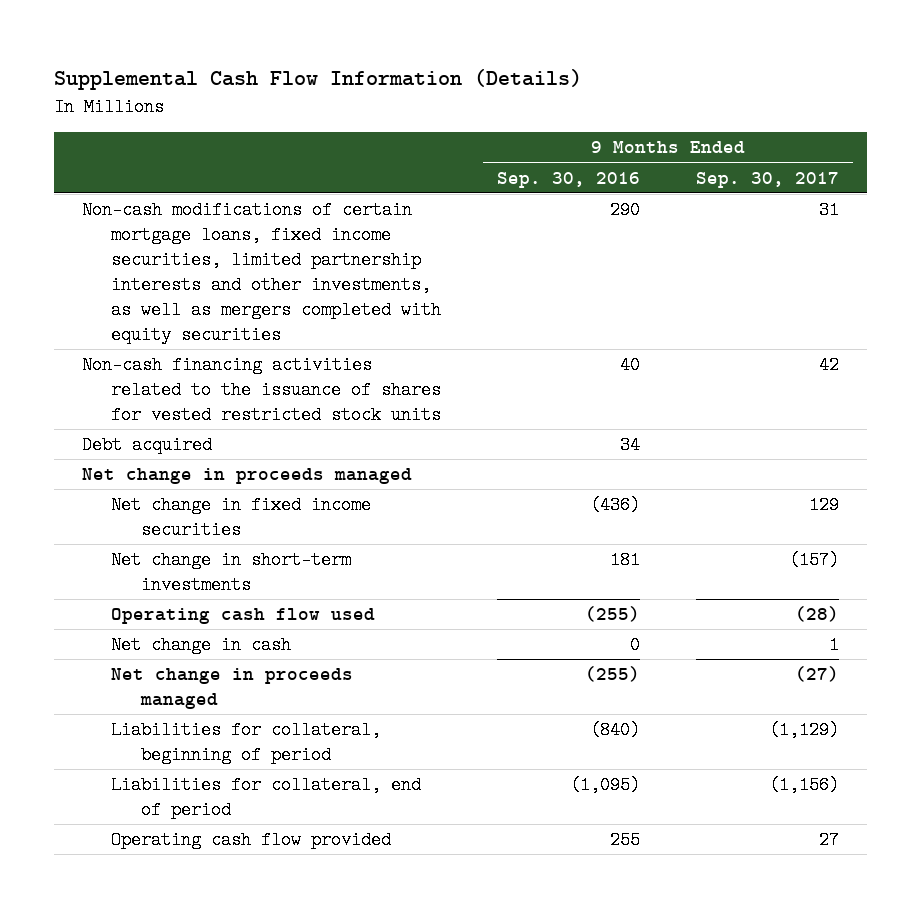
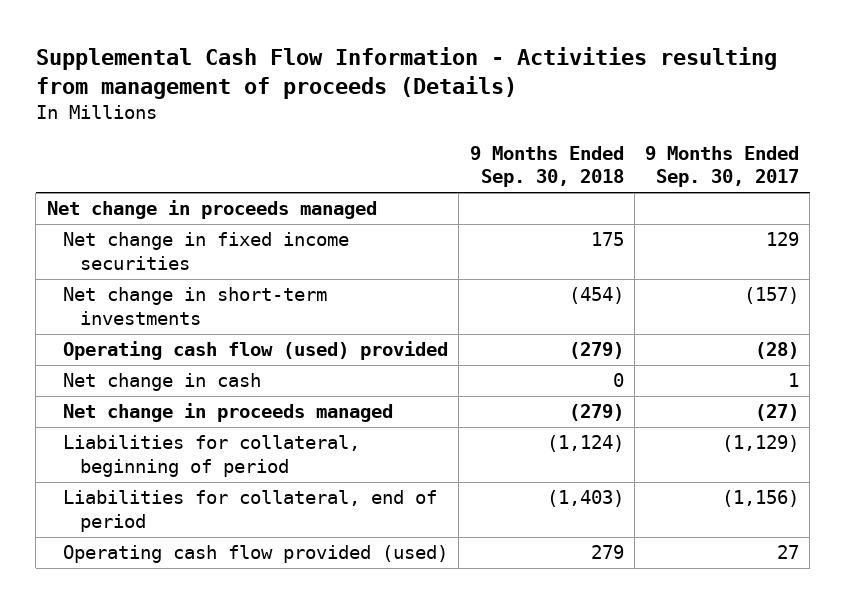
[53,68,582,90] Supplemental Cash Flow Information (Details) -> [35,46,777,99] Supplemental Cash Flow Information - Activities resulting from management of proceeds (Details)
[497,171,641,188] Sep. 30, 2016 -> none
none -> [469,146,624,188] 9 Months Ended Sep. 30, 2018
[81,201,442,345] Non-cash modifications of certain mortgage loans, fixed income securities, limited partnership interests and other investments, as well as mergers completed with equity securities -> none
[81,356,442,425] Non-cash financing activities related to the issuance of shares for vested restricted stock units -> none
[81,436,212,455] Debt acquired -> none
[111,608,376,625] Operating cash flow used -> [63,341,449,361] Operating cash flow (used) provided
[111,831,392,850] Operating cash flow provided -> [63,545,449,564] Operating cash flow provided (used)

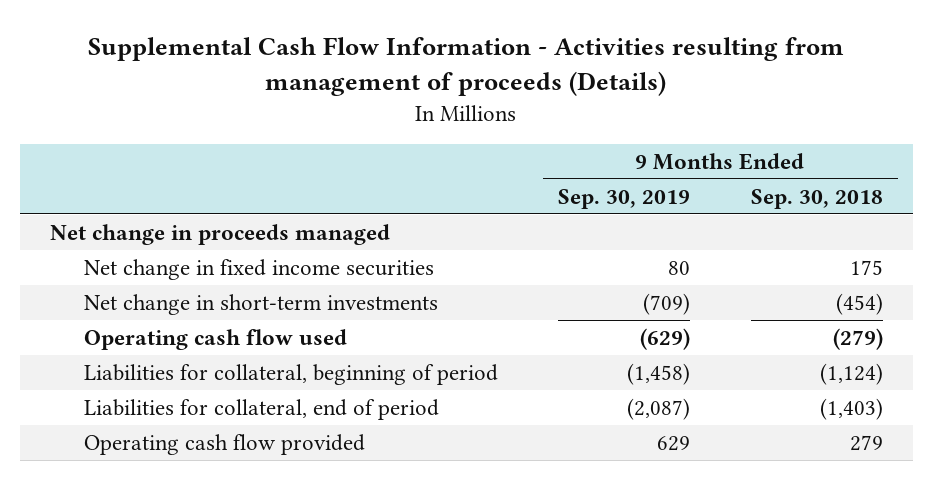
[645,146,800,188] 9 Months Ended Sep. 30, 2017 -> none
none -> [558,188,691,209] Sep. 30, 2019
[63,373,262,392] Net change in cash -> none
[63,403,394,423] Net change in proceeds managed -> none
[63,341,449,361] Operating cash flow (used) provided -> [83,328,347,350] Operating cash flow used
[63,545,449,564] Operating cash flow provided (used) -> [83,433,365,455] Operating cash flow provided

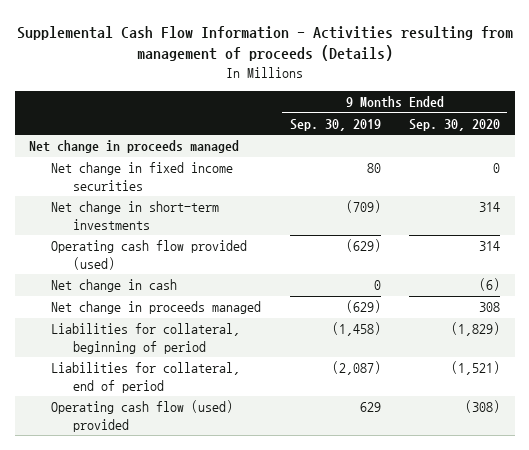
[750,188,883,209] Sep. 30, 2018 -> none
none -> [409,118,501,131] Sep. 30, 2020
[83,328,347,350] Operating cash flow used -> [51,240,248,270] Operating cash flow provided (used)
none -> [51,279,178,293] Net change in cash
none -> [51,301,262,315] Net change in proceeds managed
[83,433,365,455] Operating cash flow provided -> [51,400,234,432] Operating cash flow (used) provided

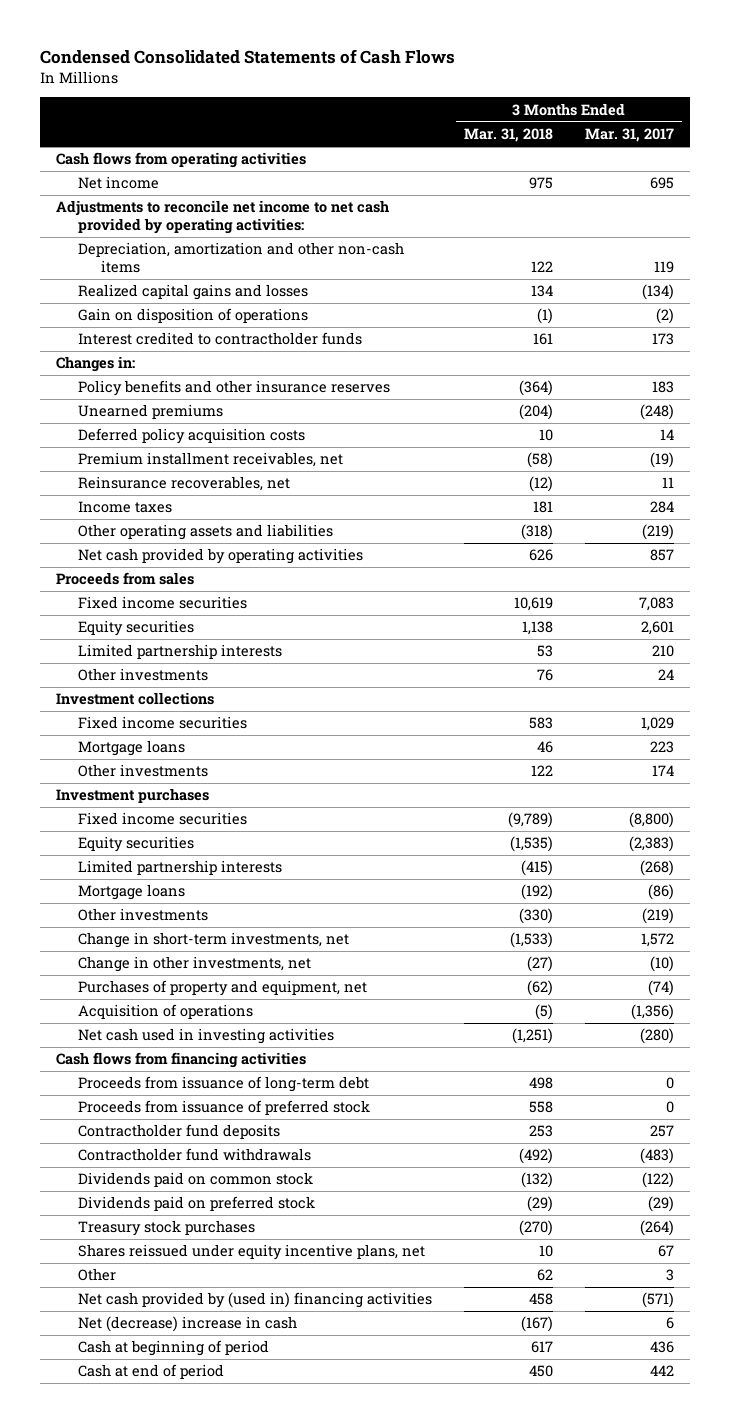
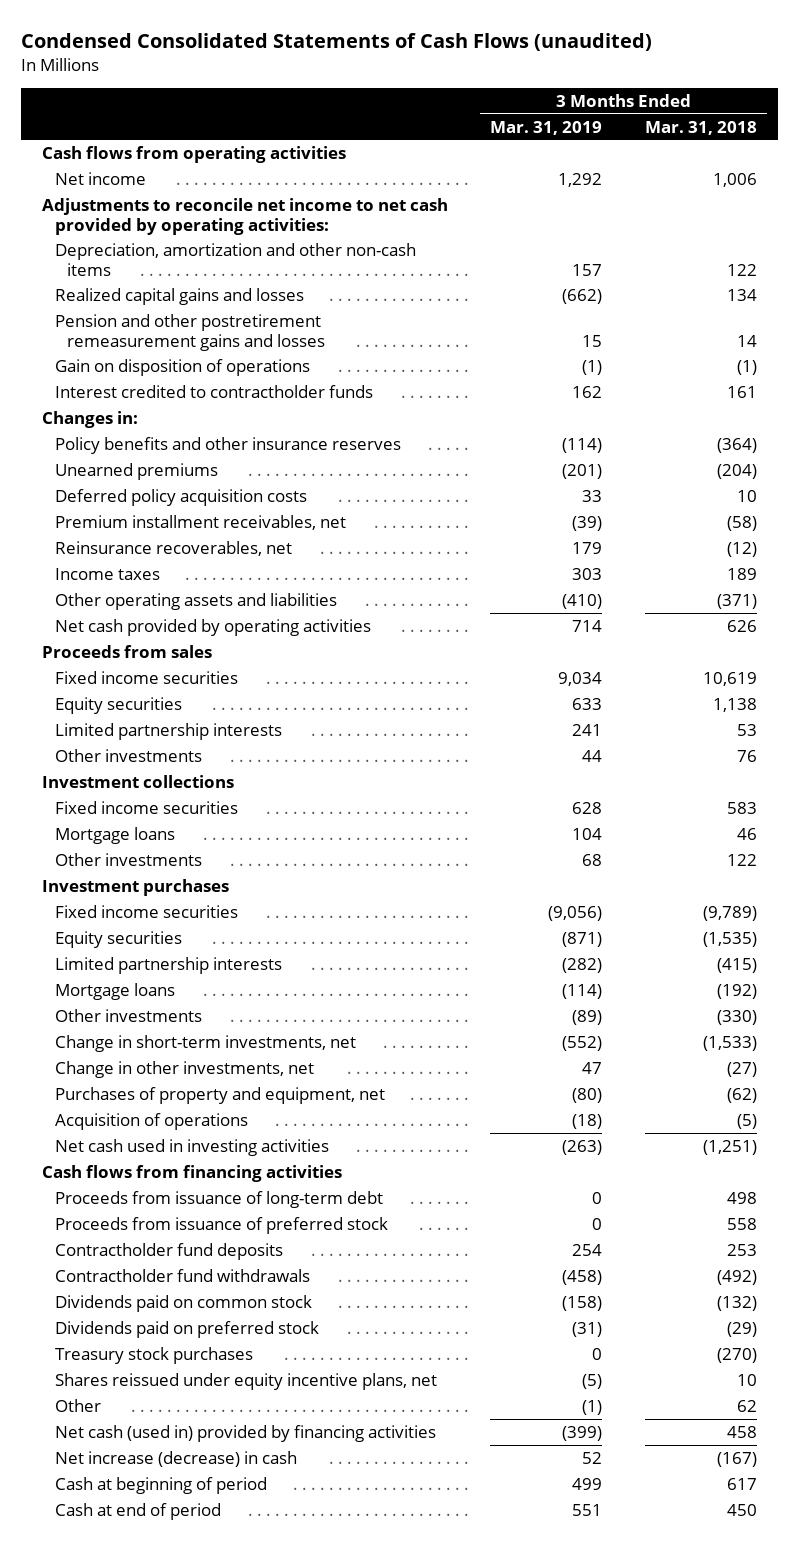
[40,49,456,65] Condensed Consolidated Statements of Cash Flows -> [21,32,653,51] Condensed Consolidated Statements of Cash Flows (unaudited)
[584,128,674,143] Mar. 31, 2017 -> none
none -> [490,120,603,135] Mar. 31, 2019
[529,177,554,190] 975 -> [712,172,757,187] 1,006
none -> [54,313,326,351] Pension and other postretirement remeasurement gains and losses
[533,501,554,514] 181 -> [726,567,757,580] 189
[521,524,554,541] (318) -> [716,593,757,609] (371)
[78,1292,433,1309] Net cash provided by (used in) financing activities -> [54,1424,436,1442] Net cash (used in) provided by financing activities
[78,1316,298,1333] Net (decrease) increase in cash -> [54,1450,297,1467] Net increase (decrease) in cash

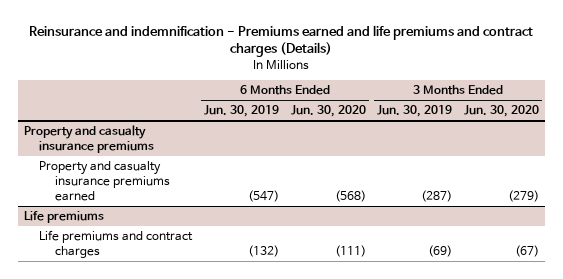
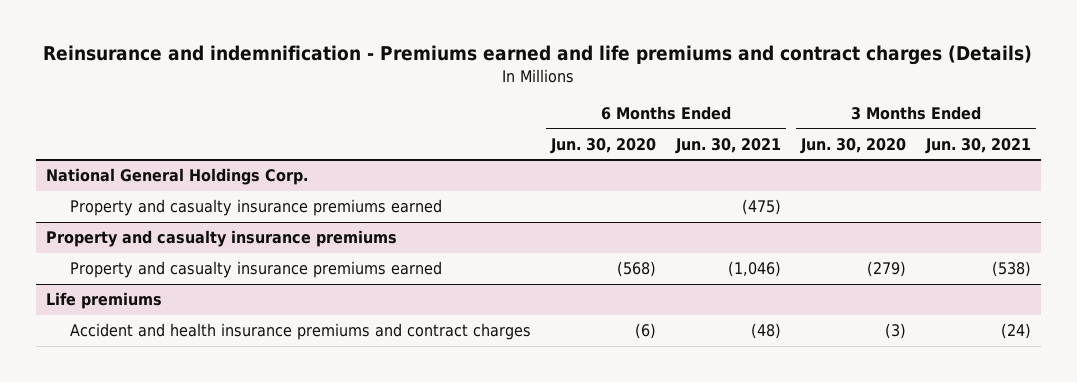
[203,105,279,118] Jun. 30, 2019 -> none
[377,105,453,118] Jun. 30, 2019 -> none
none -> [674,137,781,154] Jun. 30, 2021
none -> [925,137,1032,154] Jun. 30, 2021
none -> [45,168,308,186] National General Holdings Corp.
none -> [69,199,442,217] Property and casualty insurance premiums earned
[39,230,194,258] Life premiums and contract charges -> [69,323,531,341] Accident and health insurance premiums and contract charges
[334,244,366,257] (111) -> [634,323,656,340] (6)
[514,244,539,257] (67) -> [884,323,906,340] (3)

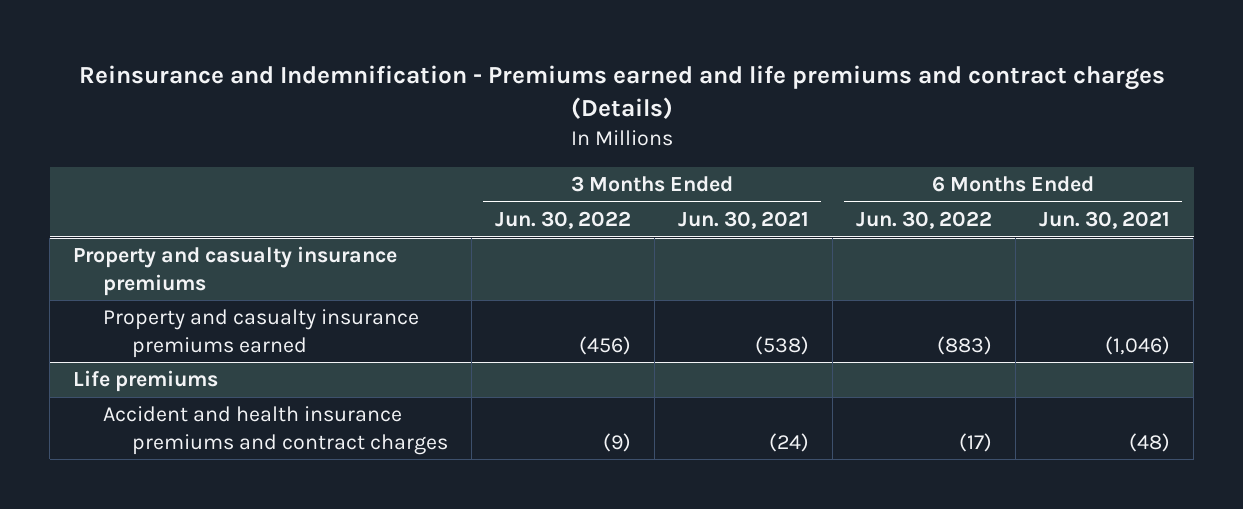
[43,45,1033,66] Reinsurance and indemnification - Premiums earned and life premiums and contract charges (Details) -> [78,64,1165,120] Reinsurance and Indemnification - Premiums earned and life premiums and contract charges (Details)
[549,137,656,154] Jun. 30, 2020 -> none
[799,137,906,154] Jun. 30, 2020 -> none
none -> [495,210,632,229] Jun. 30, 2022
none -> [856,210,993,229] Jun. 30, 2022
[45,168,308,186] National General Holdings Corp. -> none
[69,199,442,217] Property and casualty insurance premiums earned -> none

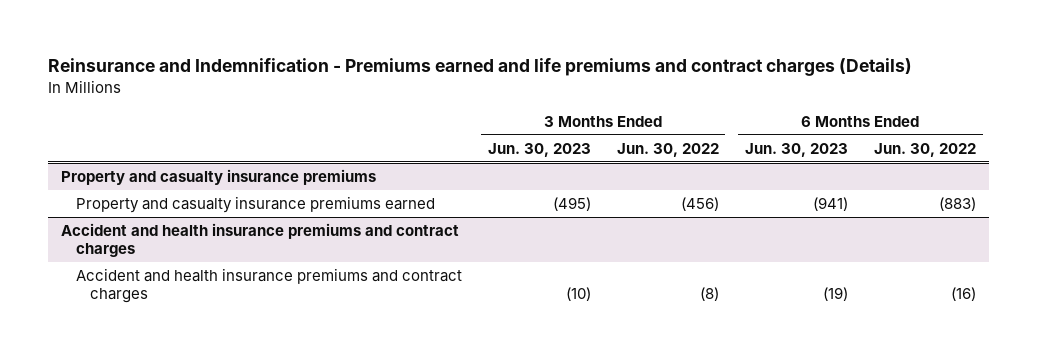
[678,210,810,229] Jun. 30, 2021 -> none
[1039,210,1171,229] Jun. 30, 2021 -> none
none -> [487,142,591,157] Jun. 30, 2023
none -> [744,142,848,157] Jun. 30, 2023
[73,370,219,393] Life premiums -> none
none -> [61,223,460,257] Accident and health insurance premiums and contract charges
[603,432,632,452] (9) -> [699,286,719,301] (8)
[959,432,993,452] (17) -> [951,286,977,301] (16)

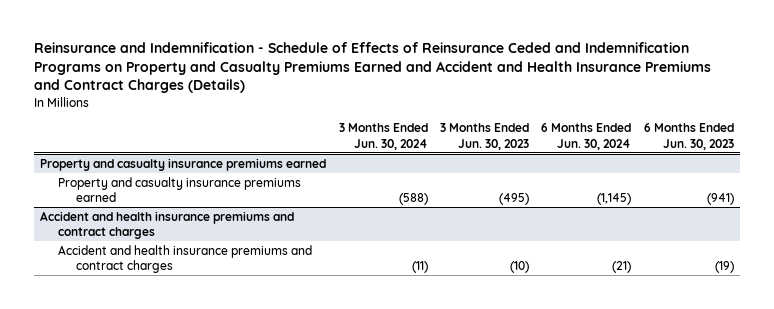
[48,57,913,76] Reinsurance and Indemnification - Premiums earned and life premiums and contract charges (Details) -> [34,41,712,94] Reinsurance and Indemnification - Schedule of Effects of Reinsurance Ceded and Indemnification Programs on Property and Casualty Premiums Earned and Accident and Health Insurance Premiums and Contract Charges (Details)
[616,142,719,157] Jun. 30, 2022 -> none
[874,142,977,157] Jun. 30, 2022 -> none
none -> [338,123,428,150] 3 Months Ended Jun. 30, 2024
none -> [541,123,632,150] 6 Months Ended Jun. 30, 2024
[61,169,377,186] Property and casualty insurance premiums -> [40,157,327,171] Property and casualty insurance premiums earned

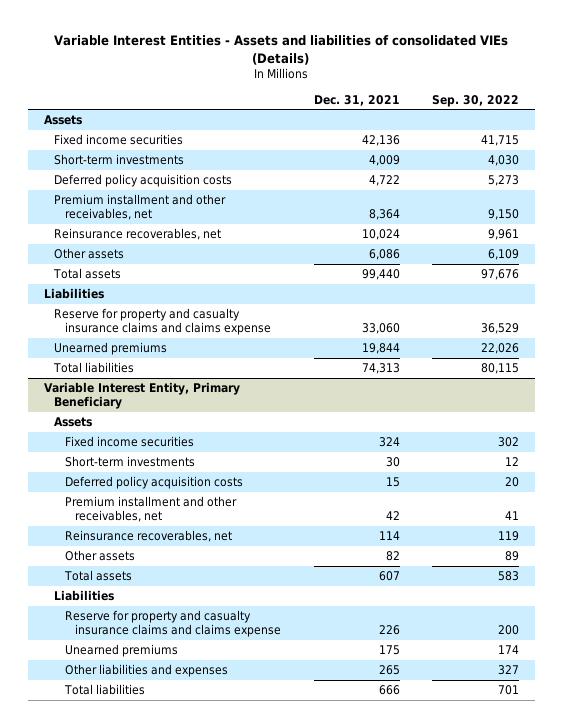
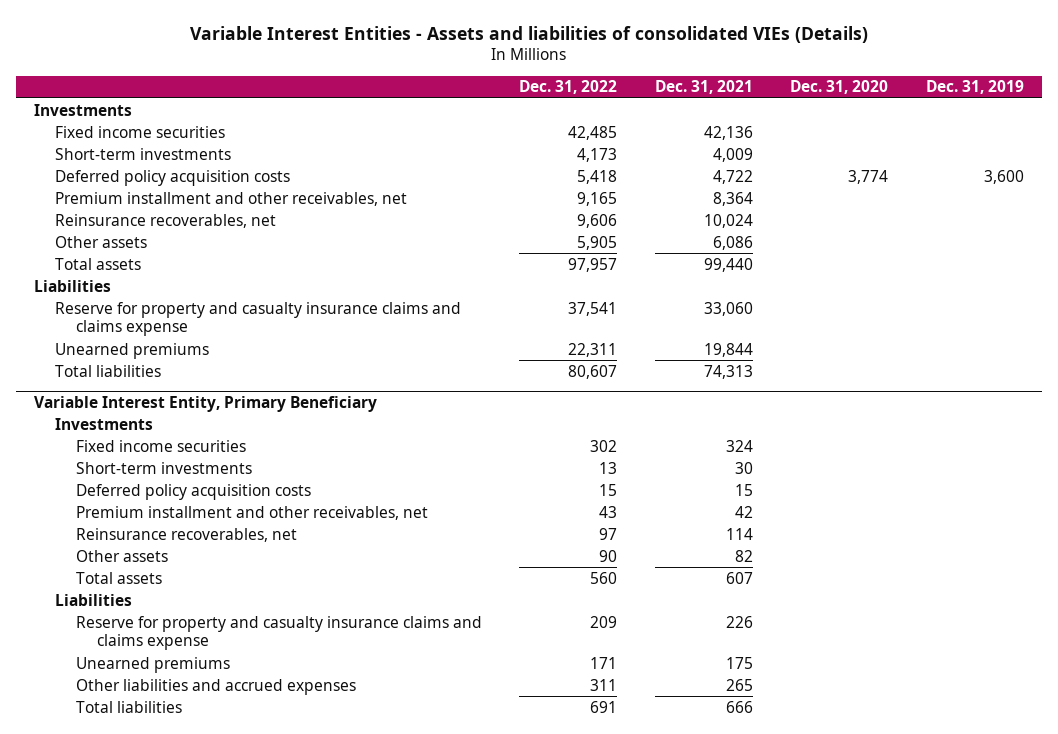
[431,94,519,107] Sep. 30, 2022 -> none
none -> [519,80,618,95] Dec. 31, 2022
none -> [790,80,889,95] Dec. 31, 2020
none -> [925,80,1024,95] Dec. 31, 2019
[43,114,82,125] Assets -> none
none -> [34,103,133,116] Investments
[54,416,93,427] Assets -> none
none -> [55,417,154,430] Investments
[64,663,228,677] Other liabilities and expenses -> [76,678,357,695] Other liabilities and accrued expenses

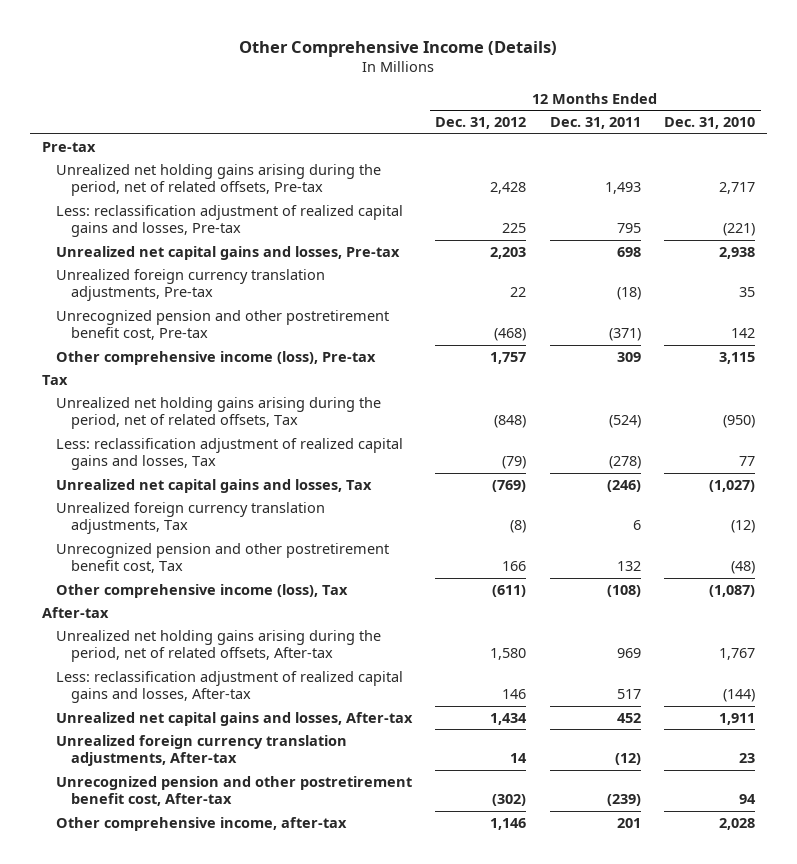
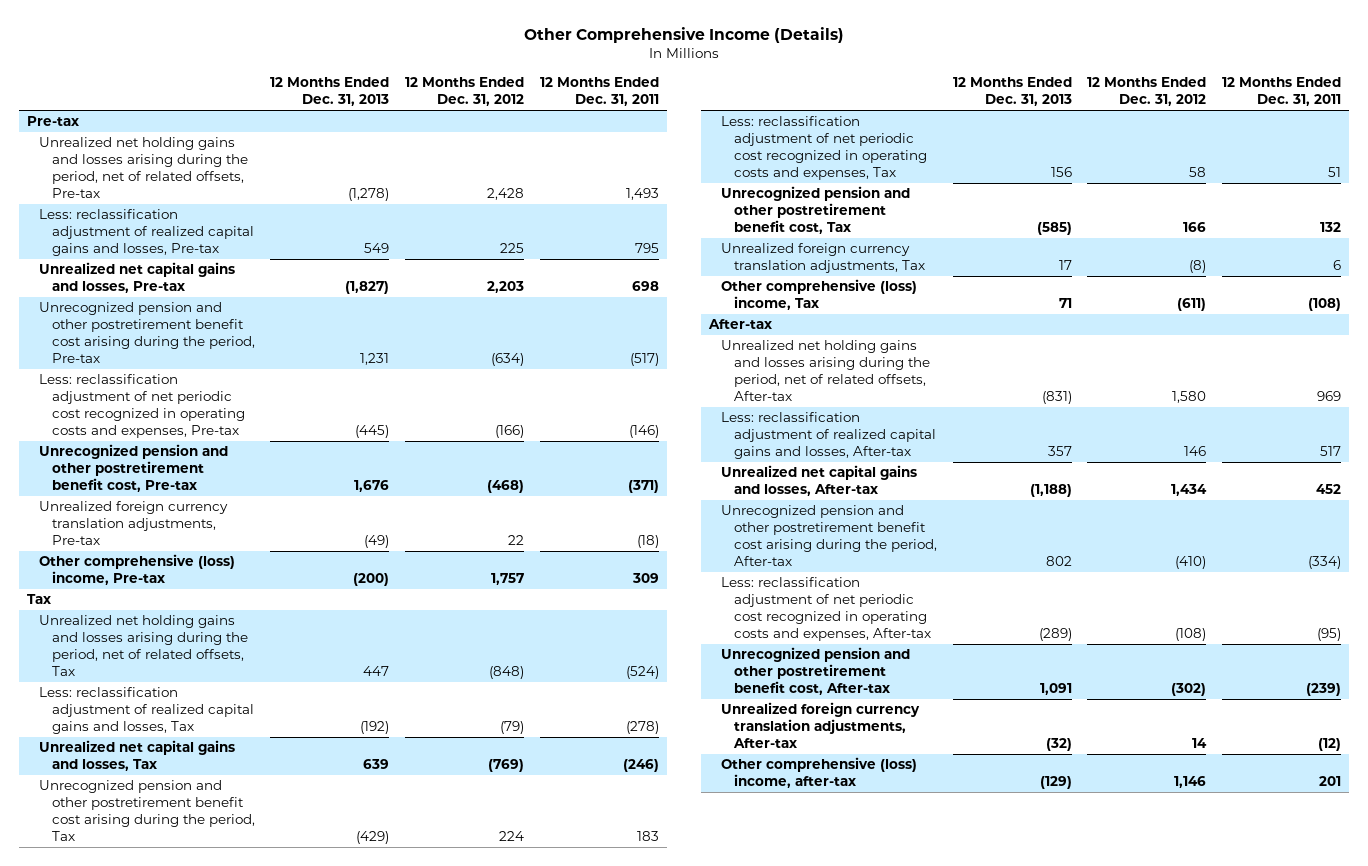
[664,117,756,130] Dec. 31, 2010 -> none
none -> [270,77,390,107] 12 Months Ended Dec. 31, 2013
[56,163,382,197] Unrealized net holding gains arising during the period, net of related offsets, Pre-tax -> [39,137,248,199] Unrealized net holding gains and losses arising during the period, net of related offsets, Pre-tax
none -> [39,302,255,364] Unrecognized pension and other postretirement benefit cost arising during the period, Pre-tax
none -> [39,374,245,439] Less: reclassification adjustment of net periodic cost recognized in operating costs and expenses, Pre-tax
[56,268,326,302] Unrealized foreign currency translation adjustments, Pre-tax -> [39,501,229,546] Unrealized foreign currency translation adjustments, Pre-tax
[56,350,377,365] Other comprehensive income (loss), Pre-tax -> [39,554,236,586] Other comprehensive (loss) income, Pre-tax
[56,396,382,430] Unrealized net holding gains arising during the period, net of related offsets, Tax -> [39,615,248,677] Unrealized net holding gains and losses arising during the period, net of related offsets, Tax
none -> [39,780,255,842] Unrecognized pension and other postretirement benefit cost arising during the period, Tax
none -> [721,116,927,181] Less: reclassification adjustment of net periodic cost recognized in operating costs and expenses, Tax
[56,501,326,535] Unrealized foreign currency translation adjustments, Tax -> [721,243,925,274] Unrealized foreign currency translation adjustments, Tax
[56,583,349,598] Other comprehensive income (loss), Tax -> [721,279,918,311] Other comprehensive (loss) income, Tax
[56,629,382,663] Unrealized net holding gains arising during the period, net of related offsets, After-tax -> [721,340,930,402] Unrealized net holding gains and losses arising during the period, net of related offsets, After-tax
none -> [721,505,937,567] Unrecognized pension and other postretirement benefit cost arising during the period, After-tax
none -> [721,577,931,642] Less: reclassification adjustment of net periodic cost recognized in operating costs and expenses, After-tax
[56,734,348,767] Unrealized foreign currency translation adjustments, After-tax -> [721,702,921,749] Unrealized foreign currency translation adjustments, After-tax
[56,816,348,831] Other comprehensive income, after-tax -> [721,757,918,789] Other comprehensive (loss) income, after-tax

